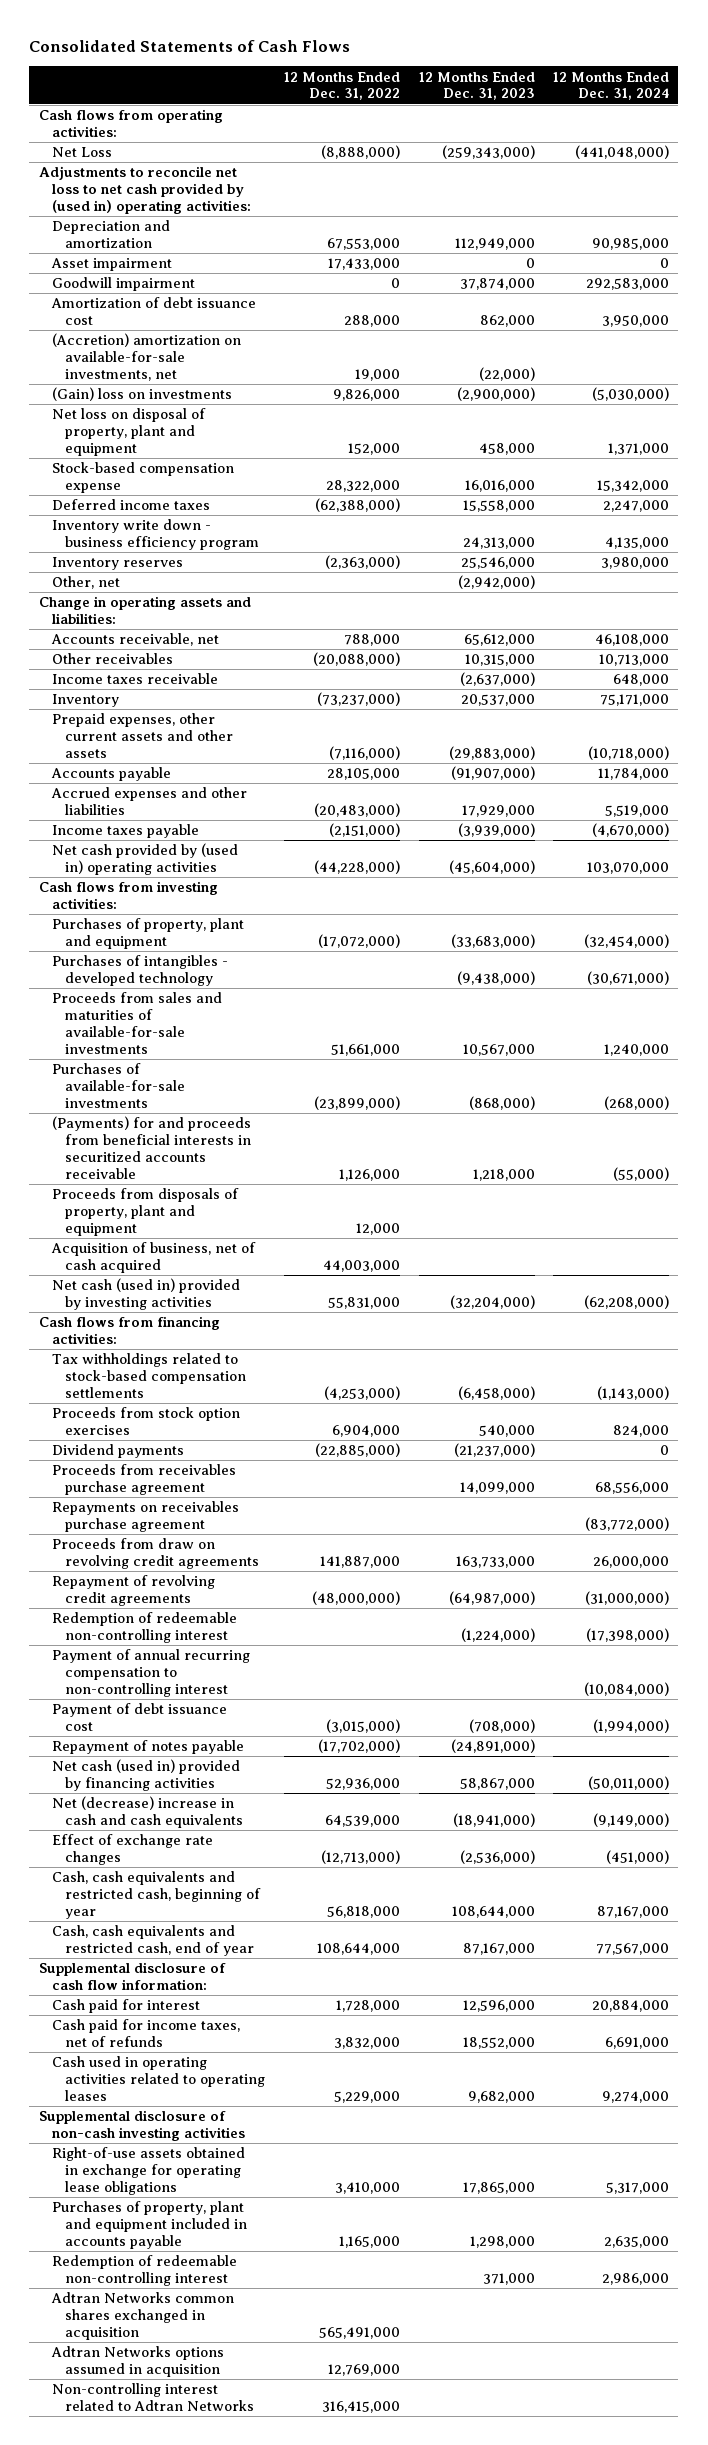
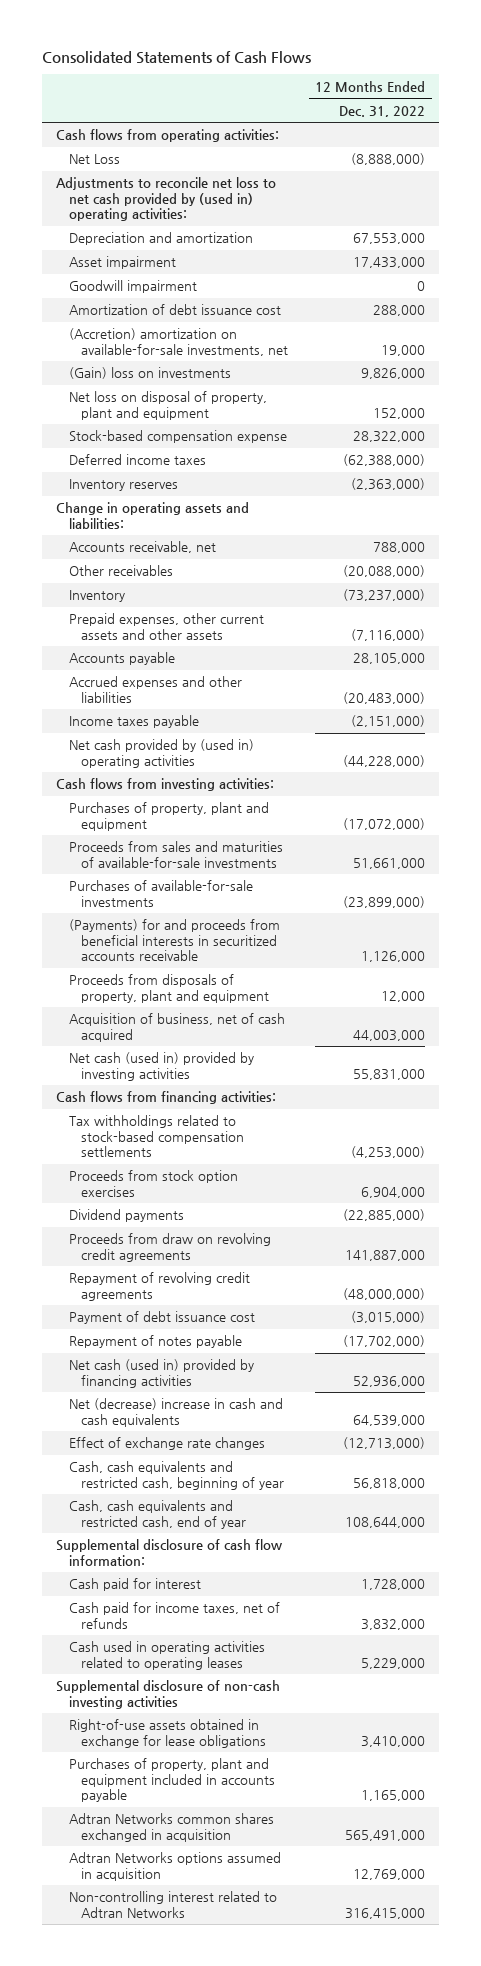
[418,71,535,101] 12 Months Ended Dec. 31, 2023 -> none
[553,71,670,101] 12 Months Ended Dec. 31, 2024 -> none
[51,519,260,551] Inventory write down - business efficiency program -> none
[51,576,120,590] Other, net -> none
[51,673,218,685] Income taxes receivable -> none
[51,955,228,987] Purchases of intangibles - developed technology -> none
[51,1464,236,1496] Proceeds from receivables purchase agreement -> none
[51,1501,239,1533] Repayments on receivables purchase agreement -> none
[51,1612,237,1644] Redemption of redeemable non-controlling interest -> none
[51,1649,250,1697] Payment of annual recurring compensation to non-controlling interest -> none
[51,2147,245,2195] Right-of-use assets obtained in exchange for operating lease obligations -> [68,1719,267,1748] Right-of-use assets obtained in exchange for lease obligations
[51,2255,237,2287] Redemption of redeemable non-controlling interest -> none

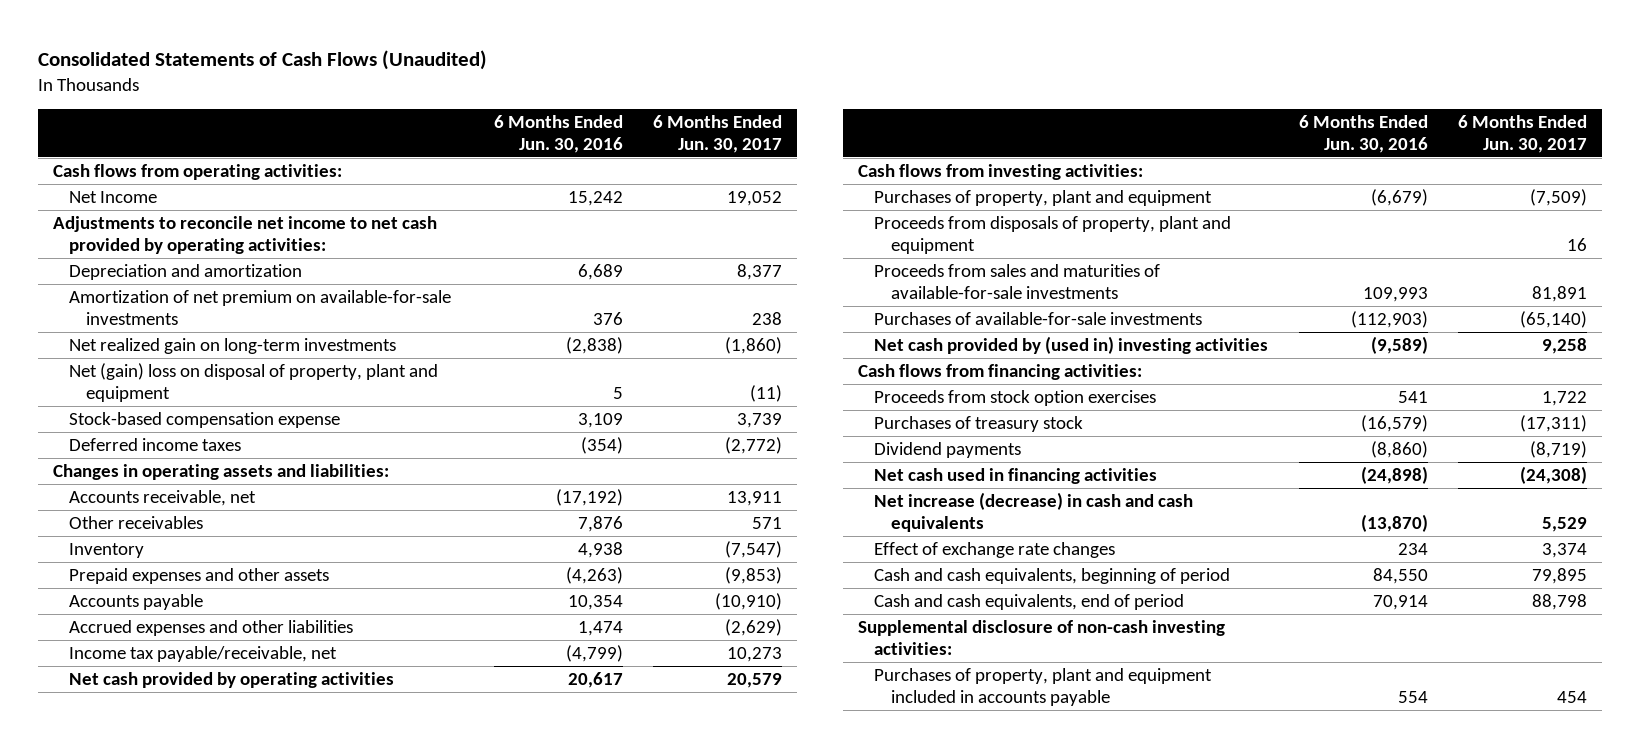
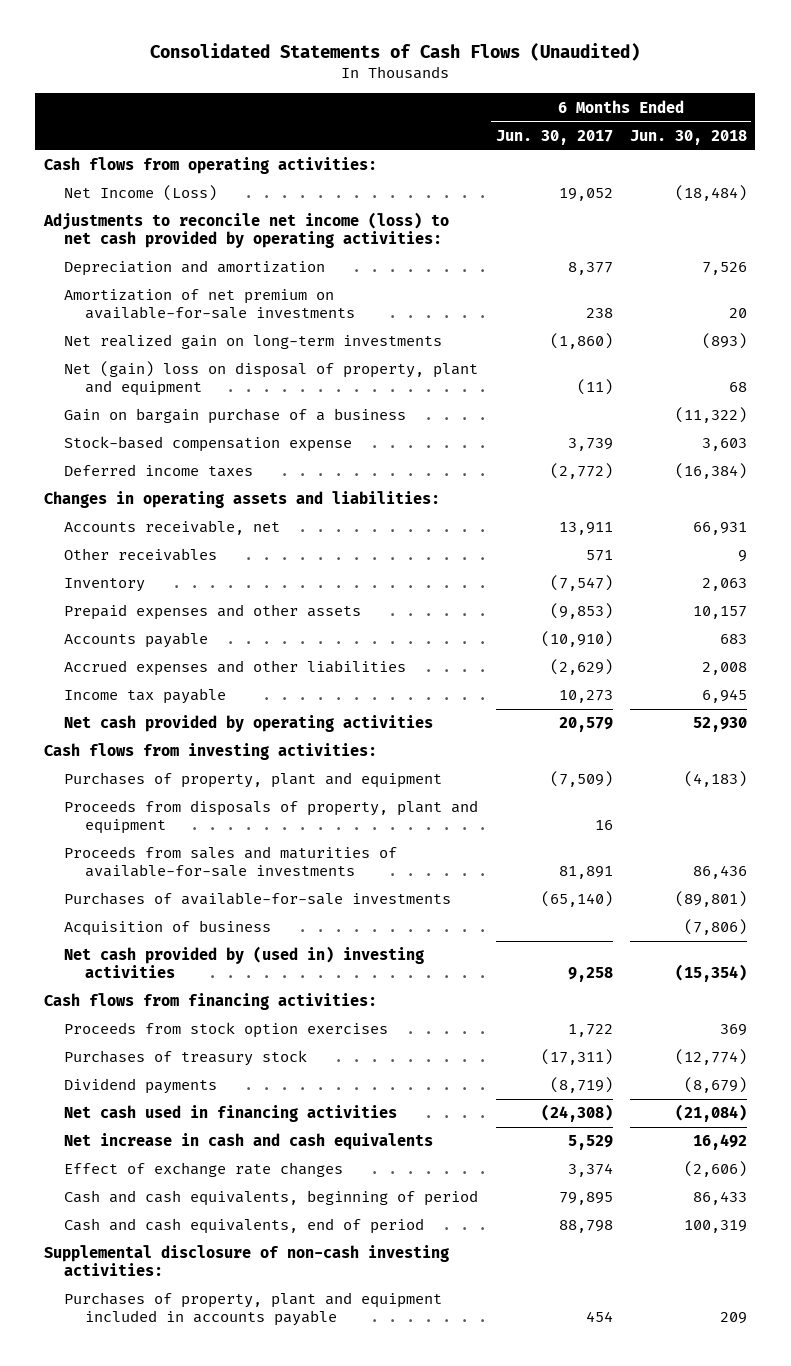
[493,115,623,153] 6 Months Ended Jun. 30, 2016 -> none
none -> [629,129,747,145] Jun. 30, 2018
[69,190,158,203] Net Income -> [64,185,218,202] Net Income (Loss)
[52,215,437,254] Adjustments to reconcile net income to net cash provided by operating activities: -> [42,212,449,248] Adjustments to reconcile net income (loss) to net cash provided by operating activities:
none -> [64,408,407,425] Gain on bargain purchase of a business
[69,645,338,662] Income tax payable/receivable, net -> [64,688,227,705] Income tax payable
none -> [64,920,272,937] Acquisition of business
[874,491,1194,532] Net increase (decrease) in cash and cash equivalents -> [64,1133,434,1151] Net increase in cash and cash equivalents

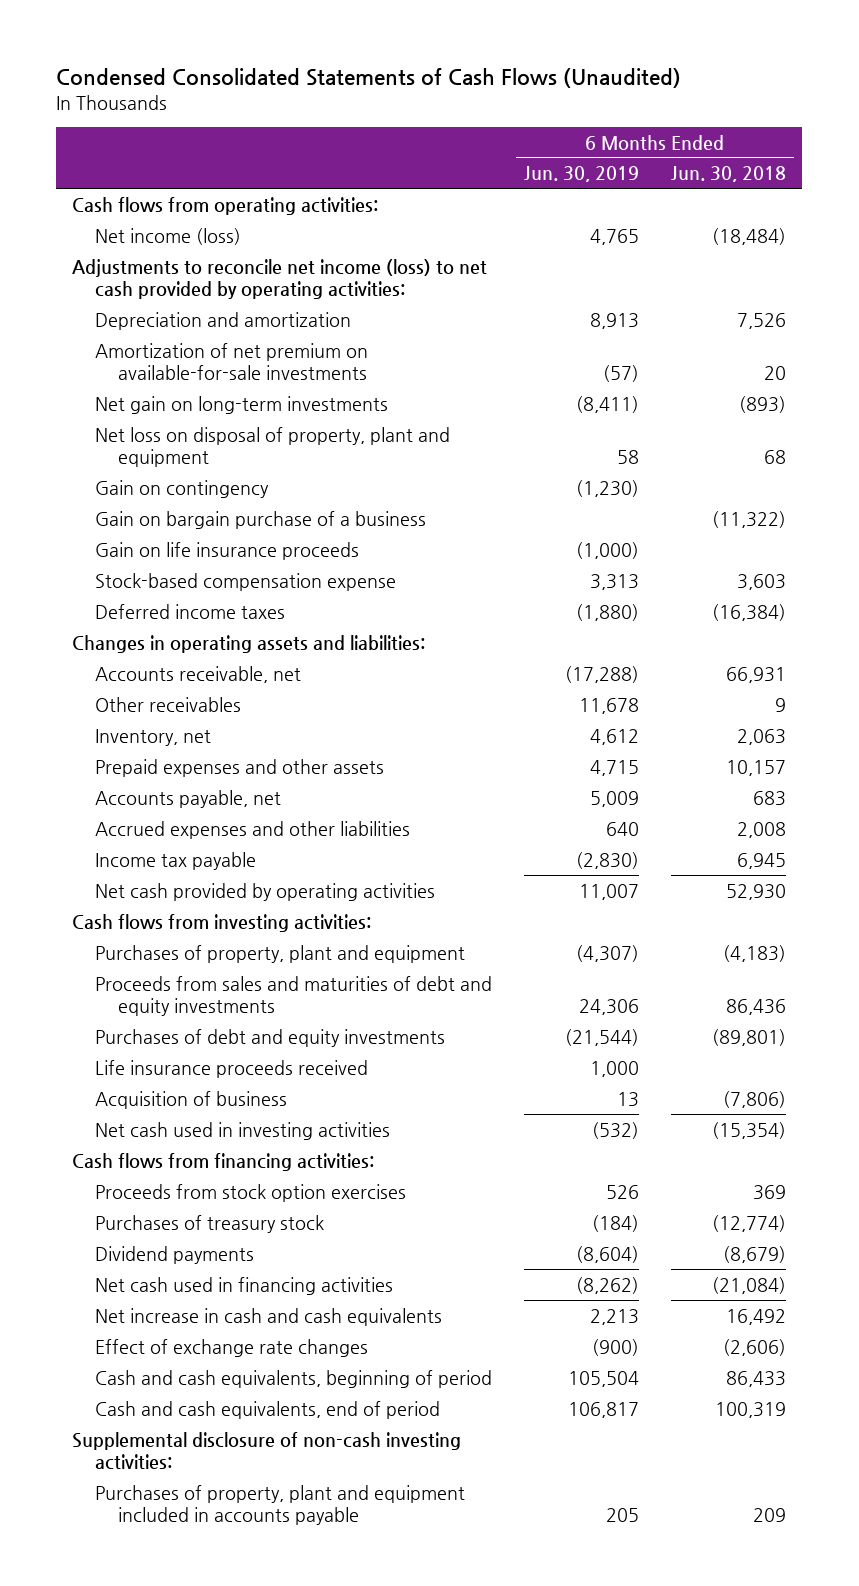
[150,43,641,62] Consolidated Statements of Cash Flows (Unaudited) -> [56,68,682,89] Condensed Consolidated Statements of Cash Flows (Unaudited)
[495,129,613,145] Jun. 30, 2017 -> none
none -> [524,166,640,183] Jun. 30, 2019
[64,185,218,202] Net Income (Loss) -> [95,227,242,245] Net income (loss)
[64,334,443,350] Net realized gain on long-term investments -> [95,395,389,414] Net gain on long-term investments
[64,361,479,396] Net (gain) loss on disposal of property, plant and equipment -> [95,426,451,467] Net loss on disposal of property, plant and equipment
none -> [95,479,270,498] Gain on contingency
none -> [95,541,360,560] Gain on life insurance proceeds
[64,578,146,593] Inventory -> [95,728,212,746] Inventory, net
[64,632,209,649] Accounts payable -> [95,789,282,808] Accounts payable, net
[64,800,479,834] Proceeds from disposals of property, plant and equipment -> none
[64,846,398,877] Proceeds from sales and maturities of available-for-sale investments -> [95,975,493,1016] Proceeds from sales and maturities of debt and equity investments
[64,892,452,906] Purchases of available-for-sale investments -> [95,1028,446,1047] Purchases of debt and equity investments
none -> [95,1059,369,1078] Life insurance proceeds received
[64,946,425,978] Net cash provided by (used in) investing activities -> [95,1121,391,1140] Net cash used in investing activities

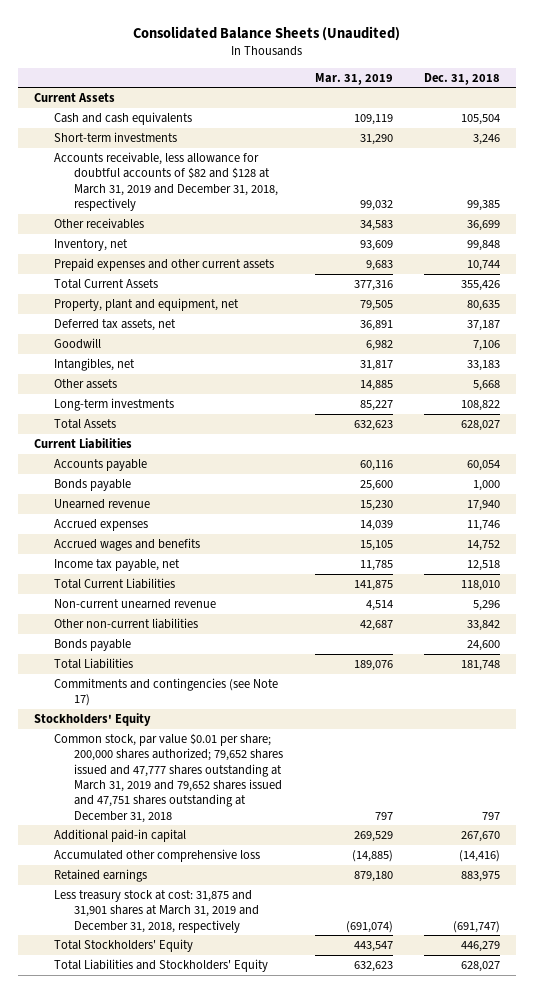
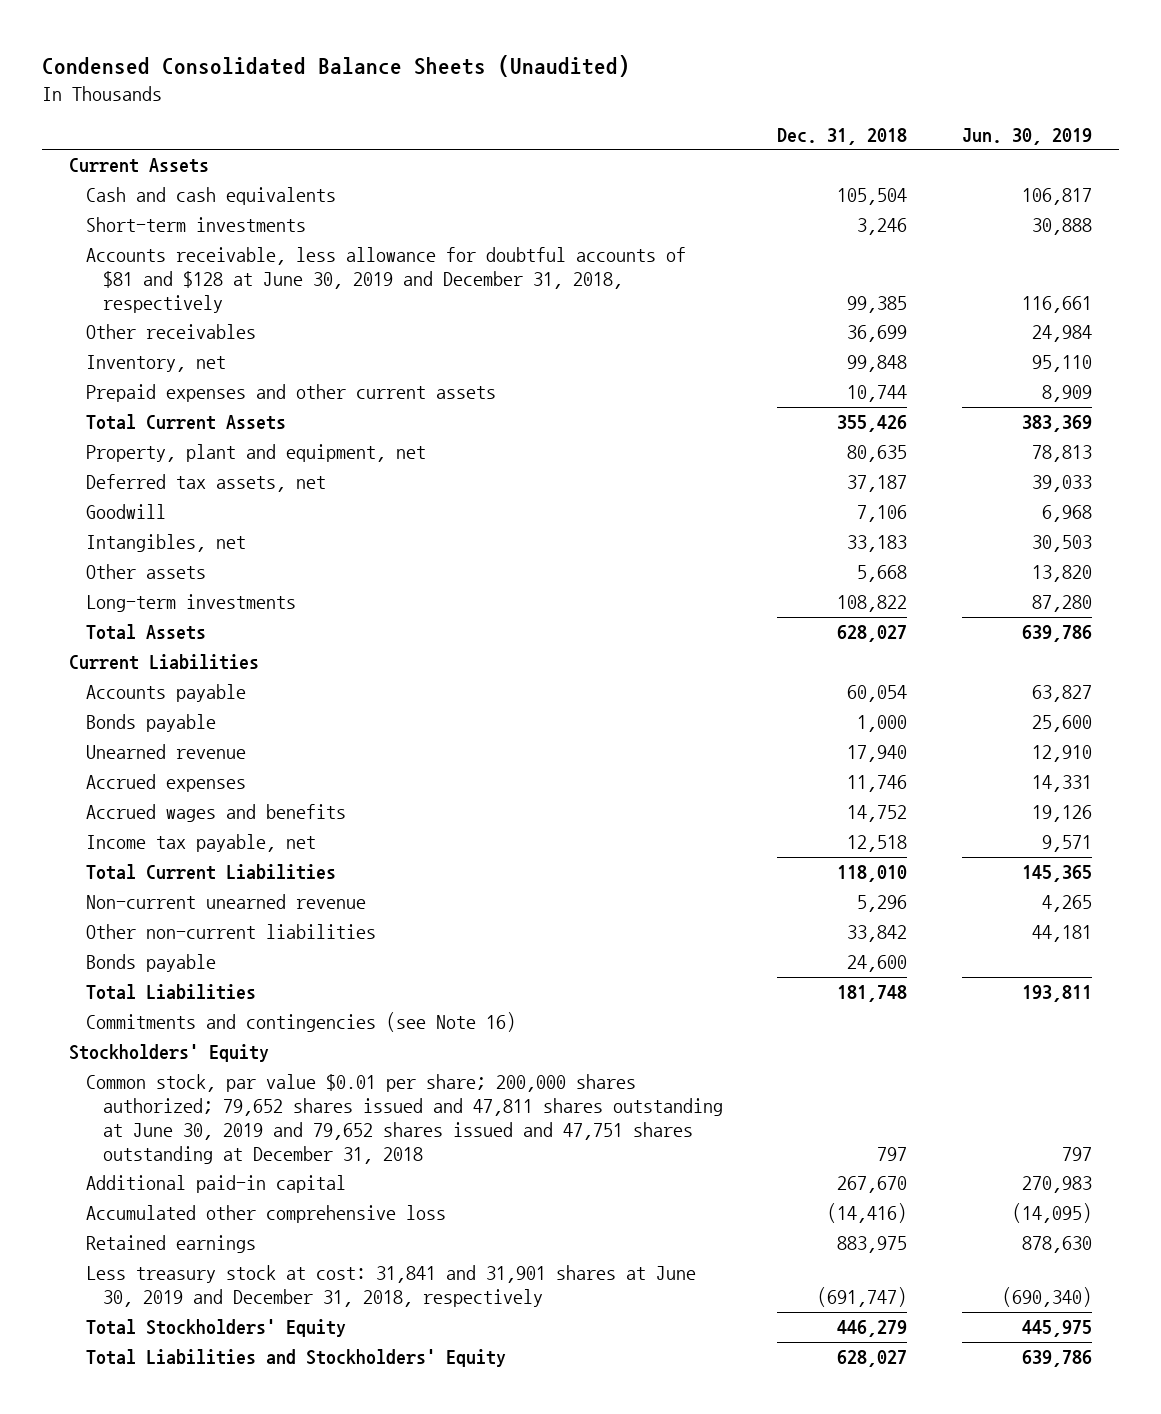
[133,25,401,41] Consolidated Balance Sheets (Unaudited) -> [42,54,631,77] Condensed Consolidated Balance Sheets (Unaudited)
[314,72,393,85] Mar. 31, 2019 -> none
none -> [961,127,1092,145] Jun. 30, 2019
[54,151,279,212] Accounts receivable, less allowance for doubtful accounts of $82 and $128 at March 31, 2019 and December 31, 2018, respectively -> [86,247,687,313] Accounts receivable, less allowance for doubtful accounts of $81 and $128 at June 30, 2019 and December 31, 2018, respectively
[54,677,279,707] Commitments and contingencies (see Note 17) -> [86,1012,517,1033] Commitments and contingencies (see Note 16)
[54,732,284,823] Common stock, par value $0.01 per share; 200,000 shares authorized; 79,652 shares issued and 47,777 shares outstanding at March 31, 2019 and 79,652 shares issued and 47,751 shares outstanding at December 31, 2018 -> [86,1074,723,1164] Common stock, par value $0.01 per share; 200,000 shares authorized; 79,652 shares issued and 47,811 shares outstanding at June 30, 2019 and 79,652 shares issued and 47,751 shares outstanding at December 31, 2018
[54,889,260,933] Less treasury stock at cost: 31,875 and 31,901 shares at March 31, 2019 and December 31, 2018, respectively -> [86,1265,697,1308] Less treasury stock at cost: 31,841 and 31,901 shares at June 30, 2019 and December 31, 2018, respectively

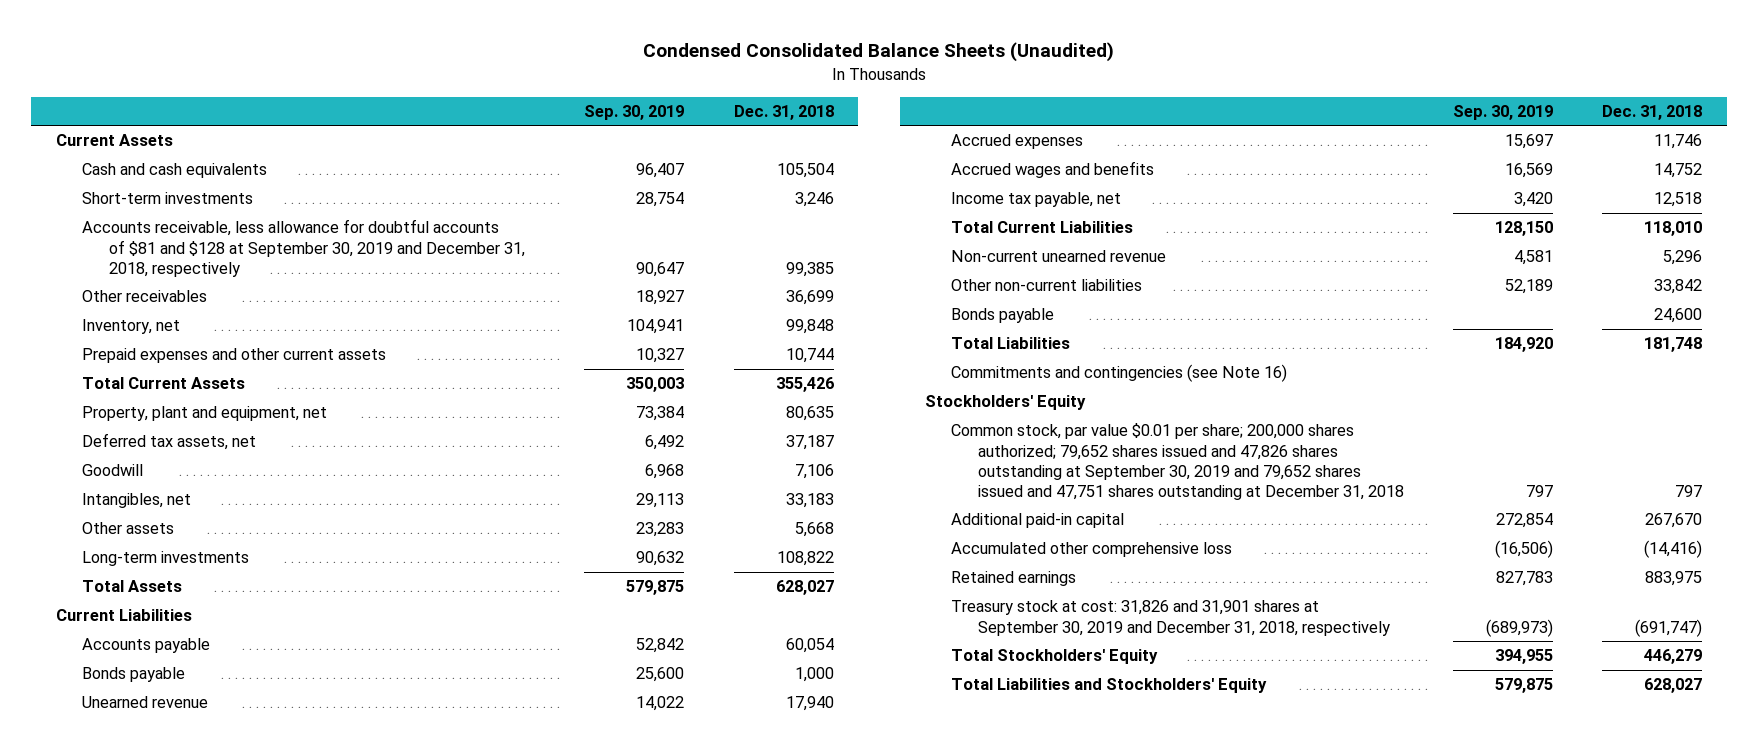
[961,127,1092,145] Jun. 30, 2019 -> none
none -> [584,104,685,120] Sep. 30, 2019
[86,247,687,313] Accounts receivable, less allowance for doubtful accounts of $81 and $128 at June 30, 2019 and December 31, 2018, respectively -> [82,219,525,277] Accounts receivable, less allowance for doubtful accounts of $81 and $128 at September 30, 2019 and December 31, 2018, respectively
[86,1074,723,1164] Common stock, par value $0.01 per share; 200,000 shares authorized; 79,652 shares issued and 47,811 shares outstanding at June 30, 2019 and 79,652 shares issued and 47,751 shares outstanding at December 31, 2018 -> [951,423,1404,500] Common stock, par value $0.01 per share; 200,000 shares authorized; 79,652 shares issued and 47,826 shares outstanding at September 30, 2019 and 79,652 shares issued and 47,751 shares outstanding at December 31, 2018
[86,1265,697,1308] Less treasury stock at cost: 31,841 and 31,901 shares at June 30, 2019 and December 31, 2018, respectively -> [951,600,1390,636] Treasury stock at cost: 31,826 and 31,901 shares at September 30, 2019 and December 31, 2018, respectively

